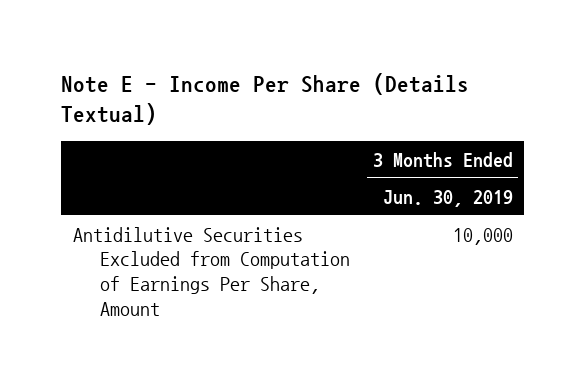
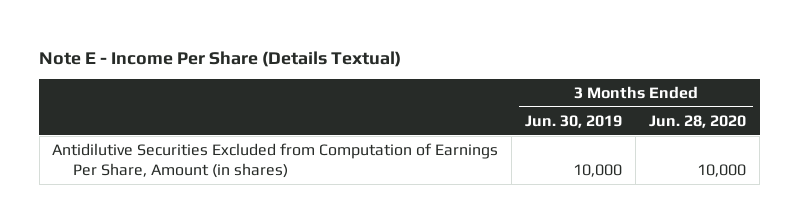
none -> [649,114,747,128] Jun. 28, 2020
[72,226,351,317] Antidilutive Securities Excluded from Computation of Earnings Per Share, Amount -> [52,142,499,178] Antidilutive Securities Excluded from Computation of Earnings Per Share, Amount (in shares)

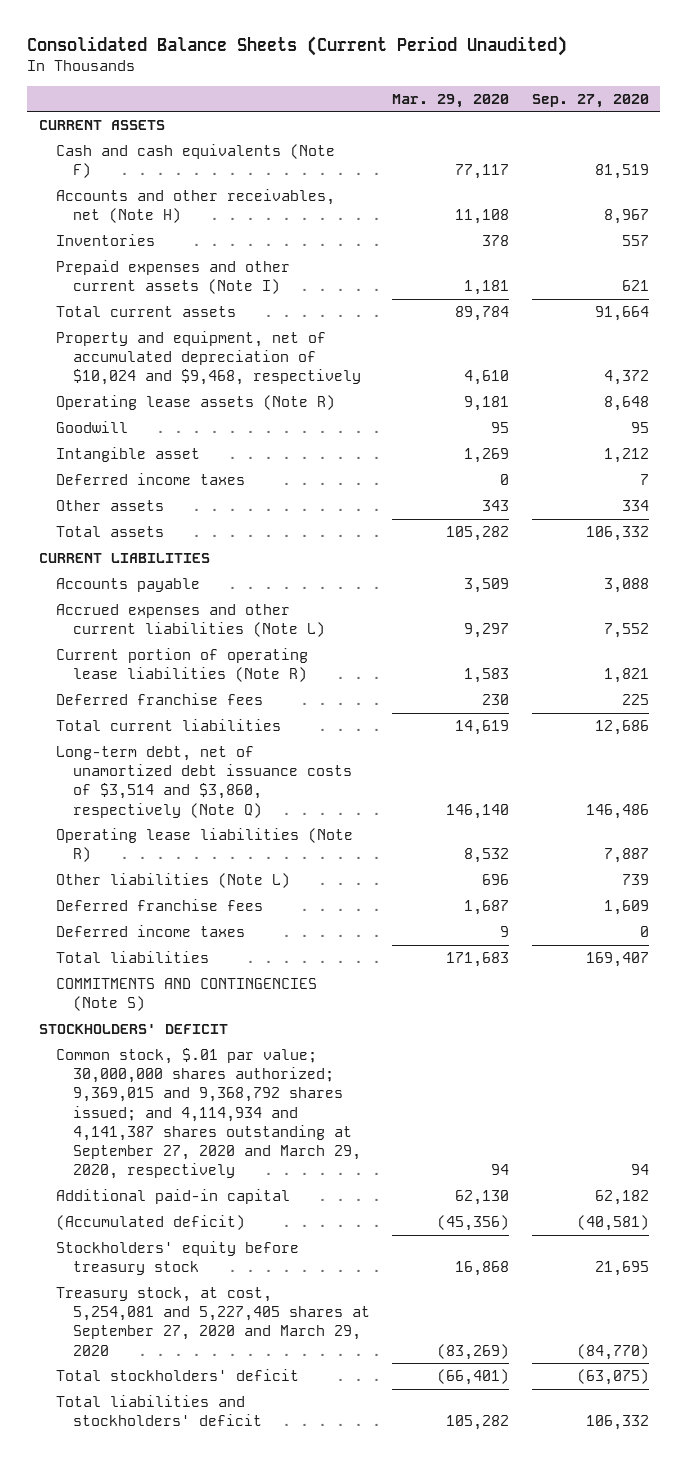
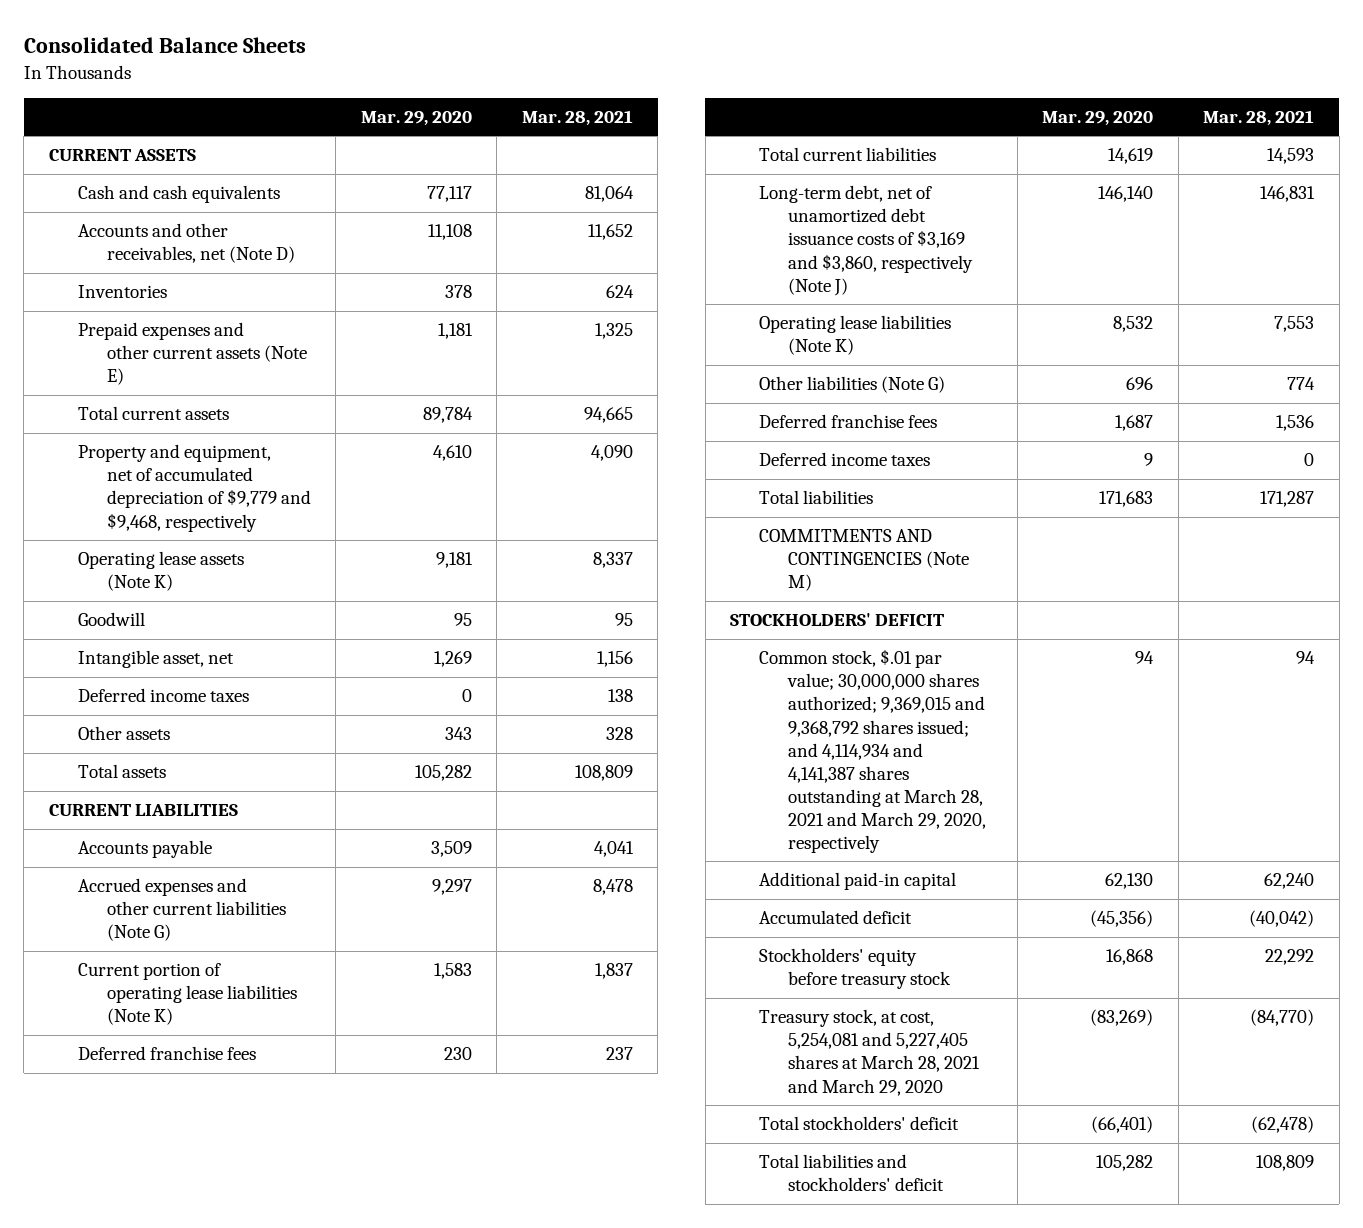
[27,35,568,56] Consolidated Balance Sheets (Current Period Unaudited) -> [23,37,306,54] Consolidated Balance Sheets
[532,93,650,108] Sep. 27, 2020 -> none
none -> [521,109,633,126] Mar. 28, 2021
[55,144,335,179] Cash and cash equivalents (Note F) -> [77,185,280,204] Cash and cash equivalents
[55,189,335,224] Accounts and other receivables, net (Note H) -> [77,223,295,264] Accounts and other receivables, net (Note D)
[55,260,290,295] Prepaid expenses and other current assets (Note I) -> [77,322,307,386] Prepaid expenses and other current assets (Note E)
[55,331,361,386] Property and equipment, net of accumulated depreciation of $10,024 and $9,468, respectively -> [77,444,311,532] Property and equipment, net of accumulated depreciation of $9,779 and $9,468, respectively
[55,395,335,411] Operating lease assets (Note R) -> [77,551,244,592] Operating lease assets (Note K)
[55,447,200,463] Intangible asset -> [77,650,234,669] Intangible asset, net
[55,604,325,638] Accrued expenses and other current liabilities (Note L) -> [77,878,286,942] Accrued expenses and other current liabilities (Note G)
[55,648,308,683] Current portion of operating lease liabilities (Note R) -> [77,963,297,1026] Current portion of operating lease liabilities (Note K)
[55,746,352,818] Long-term debt, net of unamortized debt issuance costs of $3,514 and $3,860, respectively (Note Q) -> [759,185,974,296] Long-term debt, net of unamortized debt issuance costs of $3,169 and $3,860, respectively (Note J)
[55,828,353,863] Operating lease liabilities (Note R) -> [759,315,952,356] Operating lease liabilities (Note K)
[55,873,290,889] Other liabilities (Note L) -> [759,376,946,394] Other liabilities (Note G)
[55,978,317,1012] COMMITMENTS AND CONTINGENCIES (Note S) -> [759,529,970,592] COMMITMENTS AND CONTINGENCIES (Note M)
[55,1048,361,1180] Common stock, $.01 par value; 30,000,000 shares authorized; 9,369,015 and 9,368,792 shares issued; and 4,114,934 and 4,141,387 shares outstanding at September 27, 2020 and March 29, 2020, respectively -> [759,649,987,853] Common stock, $.01 par value; 30,000,000 shares authorized; 9,369,015 and 9,368,792 shares issued; and 4,114,934 and 4,141,387 shares outstanding at March 28, 2021 and March 29, 2020, respectively
[55,1215,245,1231] (Accumulated deficit) -> [759,910,913,925] Accumulated deficit
[55,1287,370,1356] Treasury stock, at cost, 5,254,081 and 5,227,405 shares at September 27, 2020 and March 29, 2020 -> [759,1009,981,1096] Treasury stock, at cost, 5,254,081 and 5,227,405 shares at March 28, 2021 and March 29, 2020

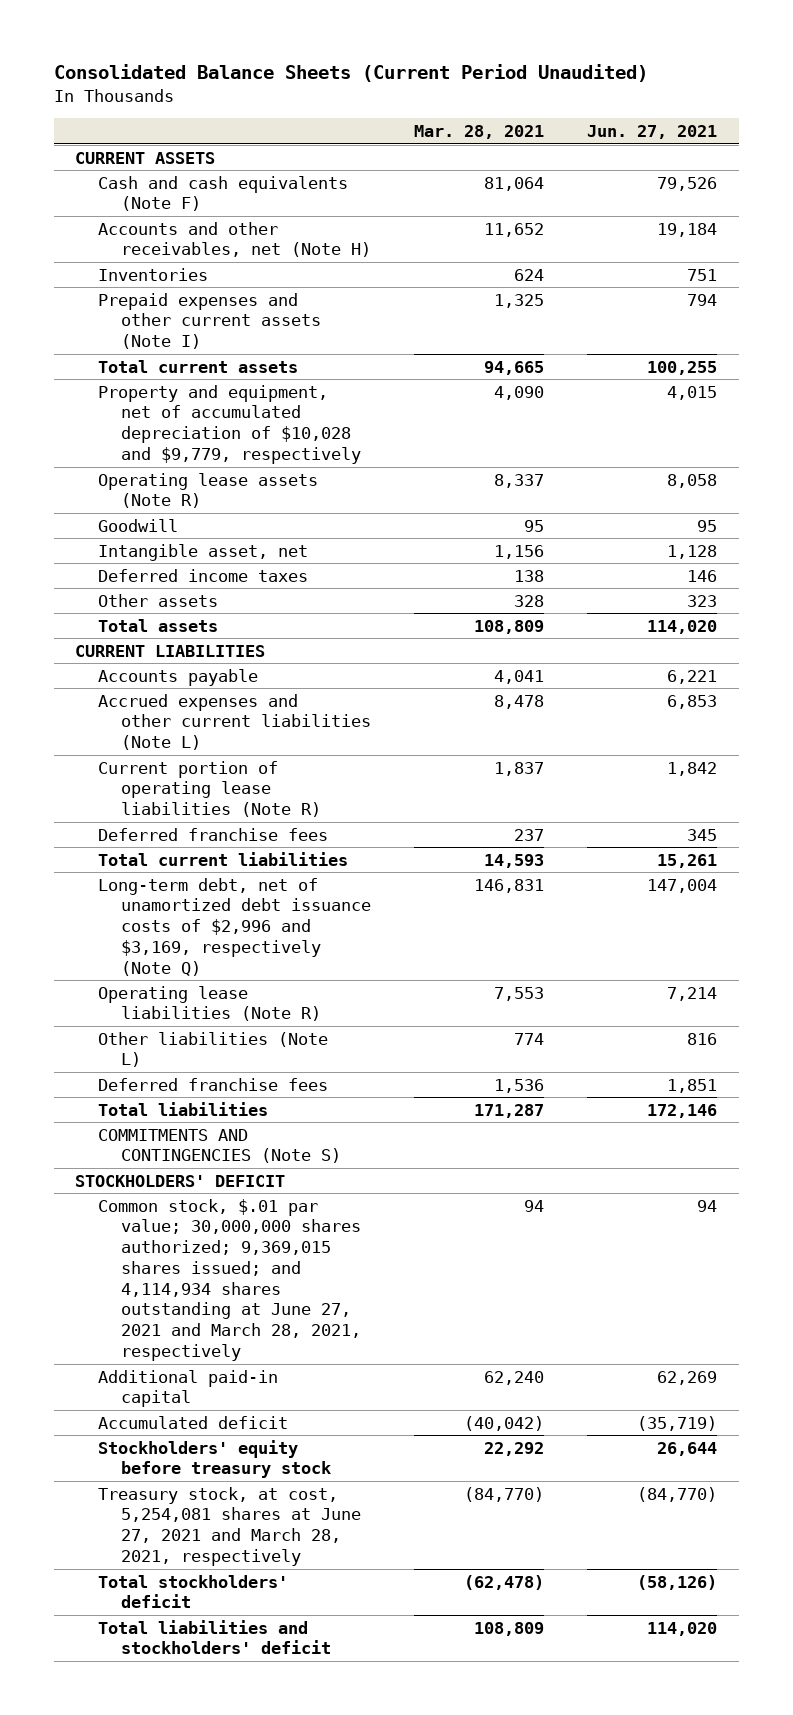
[23,37,306,54] Consolidated Balance Sheets -> [53,64,648,83] Consolidated Balance Sheets (Current Period Unaudited)
[360,110,472,126] Mar. 29, 2020 -> none
none -> [587,124,718,139] Jun. 27, 2021
[77,185,280,204] Cash and cash equivalents -> [98,175,349,212] Cash and cash equivalents (Note F)
[77,223,295,264] Accounts and other receivables, net (Note D) -> [98,221,372,258] Accounts and other receivables, net (Note H)
[77,322,307,386] Prepaid expenses and other current assets (Note E) -> [98,292,322,350] Prepaid expenses and other current assets (Note I)
[77,444,311,532] Property and equipment, net of accumulated depreciation of $9,779 and $9,468, respectively -> [98,384,362,464] Property and equipment, net of accumulated depreciation of $10,028 and $9,779, respectively
[77,551,244,592] Operating lease assets (Note K) -> [98,472,319,509] Operating lease assets (Note R)
[77,878,286,942] Accrued expenses and other current liabilities (Note G) -> [98,693,372,751] Accrued expenses and other current liabilities (Note L)
[77,963,297,1026] Current portion of operating lease liabilities (Note K) -> [98,760,322,818] Current portion of operating lease liabilities (Note R)
[759,185,974,296] Long-term debt, net of unamortized debt issuance costs of $3,169 and $3,860, respectively (Note J) -> [98,877,372,976] Long-term debt, net of unamortized debt issuance costs of $2,996 and $3,169, respectively (Note Q)
[759,315,952,356] Operating lease liabilities (Note K) -> [98,985,322,1022] Operating lease liabilities (Note R)
[759,376,946,394] Other liabilities (Note G) -> [98,1031,329,1068] Other liabilities (Note L)
[759,452,931,467] Deferred income taxes -> none
[759,529,970,592] COMMITMENTS AND CONTINGENCIES (Note M) -> [98,1128,342,1164] COMMITMENTS AND CONTINGENCIES (Note S)
[759,649,987,853] Common stock, $.01 par value; 30,000,000 shares authorized; 9,369,015 and 9,368,792 shares issued; and 4,114,934 and 4,141,387 shares outstanding at March 28, 2021 and March 29, 2020, respectively -> [98,1198,362,1361] Common stock, $.01 par value; 30,000,000 shares authorized; 9,369,015 shares issued; and 4,114,934 shares outstanding at June 27, 2021 and March 28, 2021, respectively
[759,1009,981,1096] Treasury stock, at cost, 5,254,081 and 5,227,405 shares at March 28, 2021 and March 29, 2020 -> [98,1486,362,1566] Treasury stock, at cost, 5,254,081 shares at June 27, 2021 and March 28, 2021, respectively

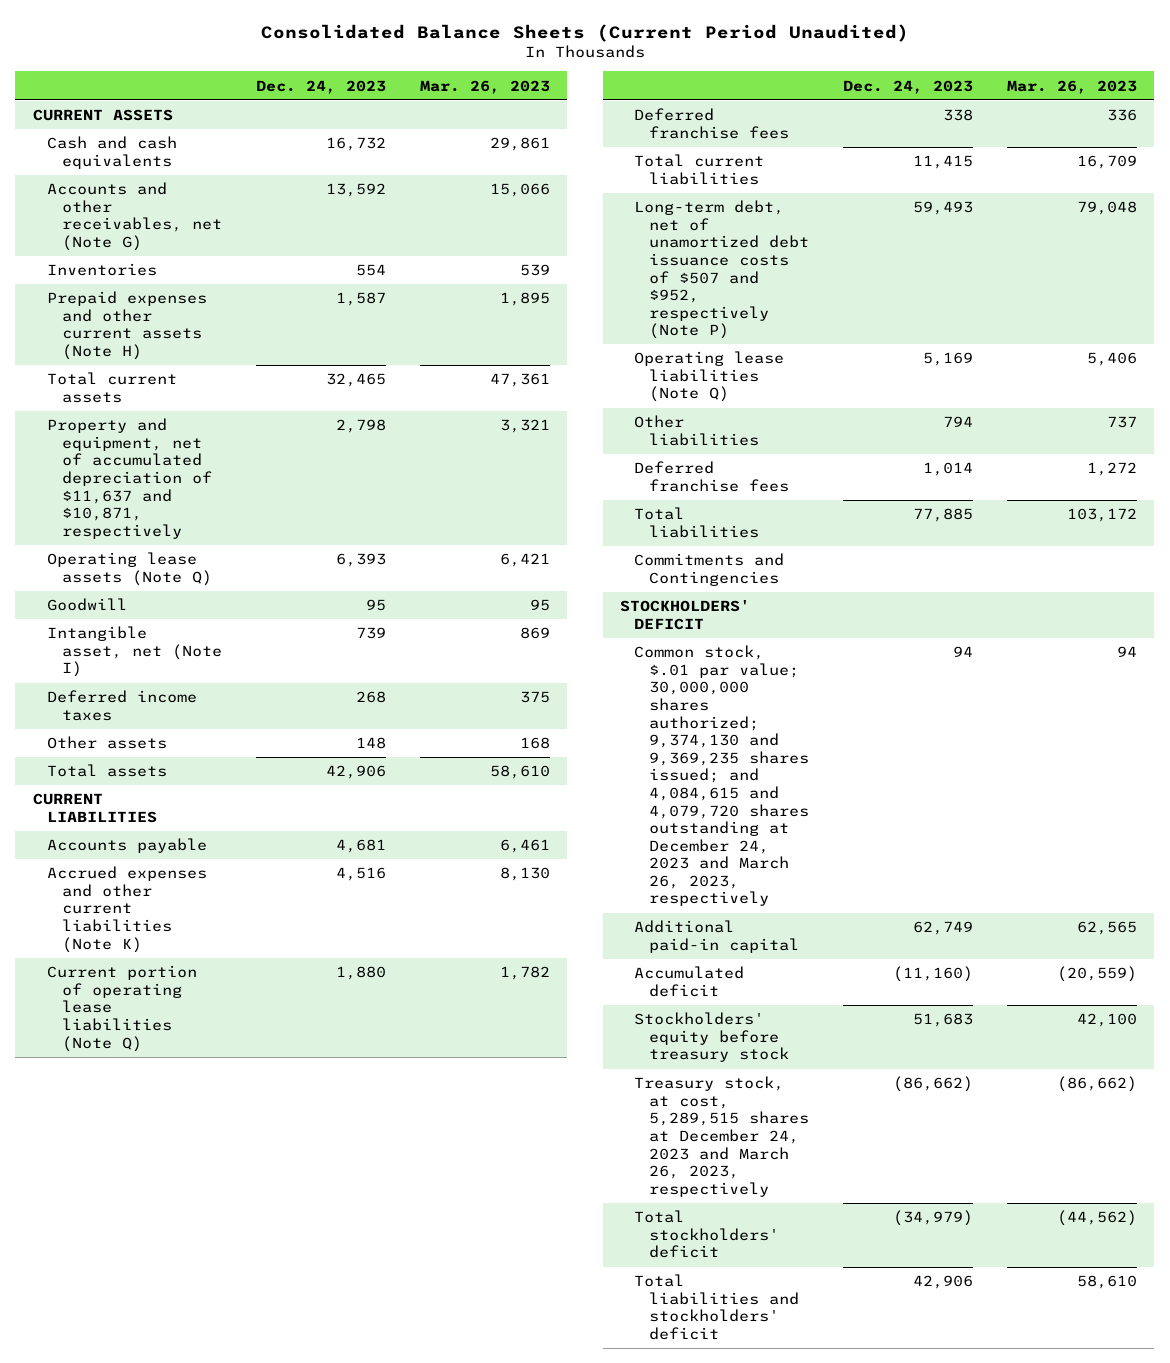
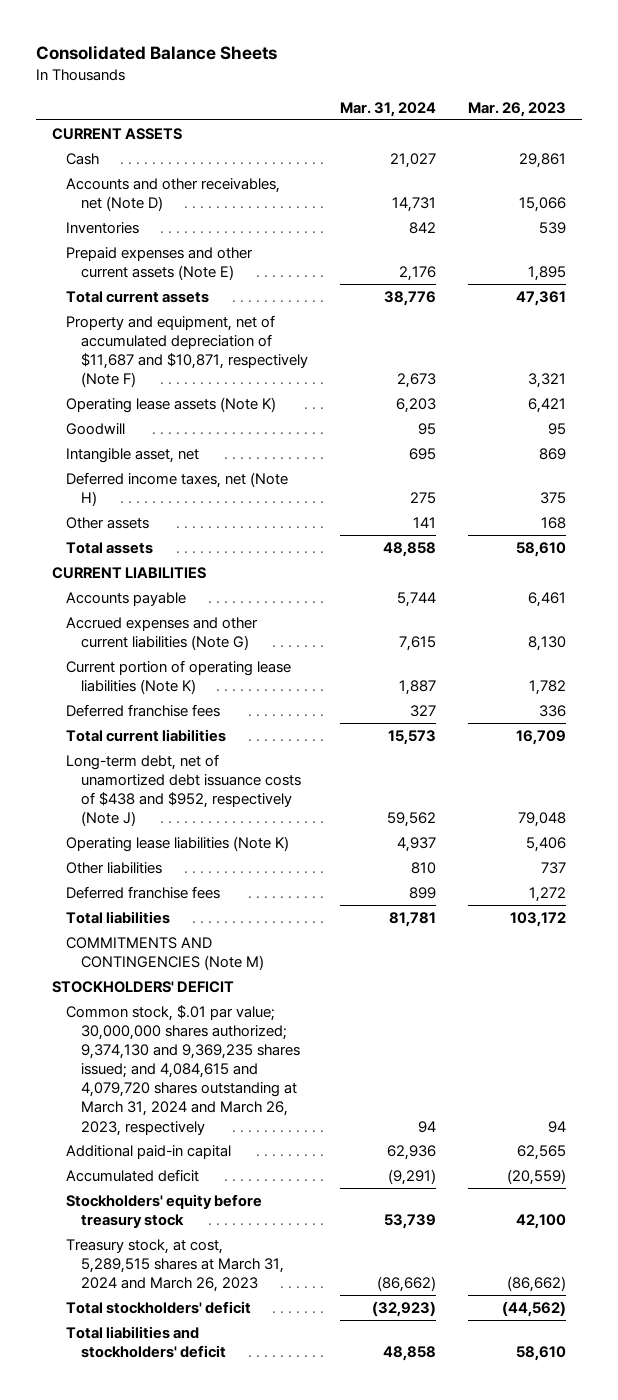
[260,23,909,42] Consolidated Balance Sheets (Current Period Unaudited) -> [35,45,277,61] Consolidated Balance Sheets
[255,79,386,94] Dec. 24, 2023 -> none
none -> [339,101,436,117] Mar. 31, 2024
[47,136,178,169] Cash and cash equivalents -> [66,152,100,165] Cash
[47,182,222,251] Accounts and other receivables, net (Note G) -> [66,177,281,211] Accounts and other receivables, net (Note D)
[47,291,208,360] Prepaid expenses and other current assets (Note H) -> [66,246,254,280] Prepaid expenses and other current assets (Note E)
[47,418,212,539] Property and equipment, net of accumulated depreciation of $11,637 and $10,871, respectively -> [66,314,308,388] Property and equipment, net of accumulated depreciation of $11,687 and $10,871, respectively (Note F)
[47,552,212,586] Operating lease assets (Note Q) -> [66,396,277,413] Operating lease assets (Note K)
[47,626,222,678] Intangible asset, net (Note I) -> [66,447,200,463] Intangible asset, net
[47,690,198,721] Deferred income taxes -> [66,471,289,506] Deferred income taxes, net (Note H)
[47,866,208,953] Accrued expenses and other current liabilities (Note K) -> [66,616,259,650] Accrued expenses and other current liabilities (Note G)
[47,965,198,1052] Current portion of operating lease liabilities (Note Q) -> [66,659,292,694] Current portion of operating lease liabilities (Note K)
[634,200,809,340] Long-term debt, net of unamortized debt issuance costs of $507 and $952, respectively (Note P) -> [66,753,301,827] Long-term debt, net of unamortized debt issuance costs of $438 and $952, respectively (Note J)
[634,351,785,403] Operating lease liabilities (Note Q) -> [66,835,290,852] Operating lease liabilities (Note K)
[634,553,785,586] Commitments and Contingencies -> [66,936,264,970] COMMITMENTS AND CONTINGENCIES (Note M)
[634,645,809,907] Common stock, $.01 par value; 30,000,000 shares authorized; 9,374,130 and 9,369,235 shares issued; and 4,084,615 and 4,079,720 shares outstanding at December 24, 2023 and March 26, 2023, respectively -> [66,1004,300,1136] Common stock, $.01 par value; 30,000,000 shares authorized; 9,374,130 and 9,369,235 shares issued; and 4,084,615 and 4,079,720 shares outstanding at March 31, 2024 and March 26, 2023, respectively
[634,1076,809,1197] Treasury stock, at cost, 5,289,515 shares at December 24, 2023 and March 26, 2023, respectively -> [66,1238,284,1292] Treasury stock, at cost, 5,289,515 shares at March 31, 2024 and March 26, 2023

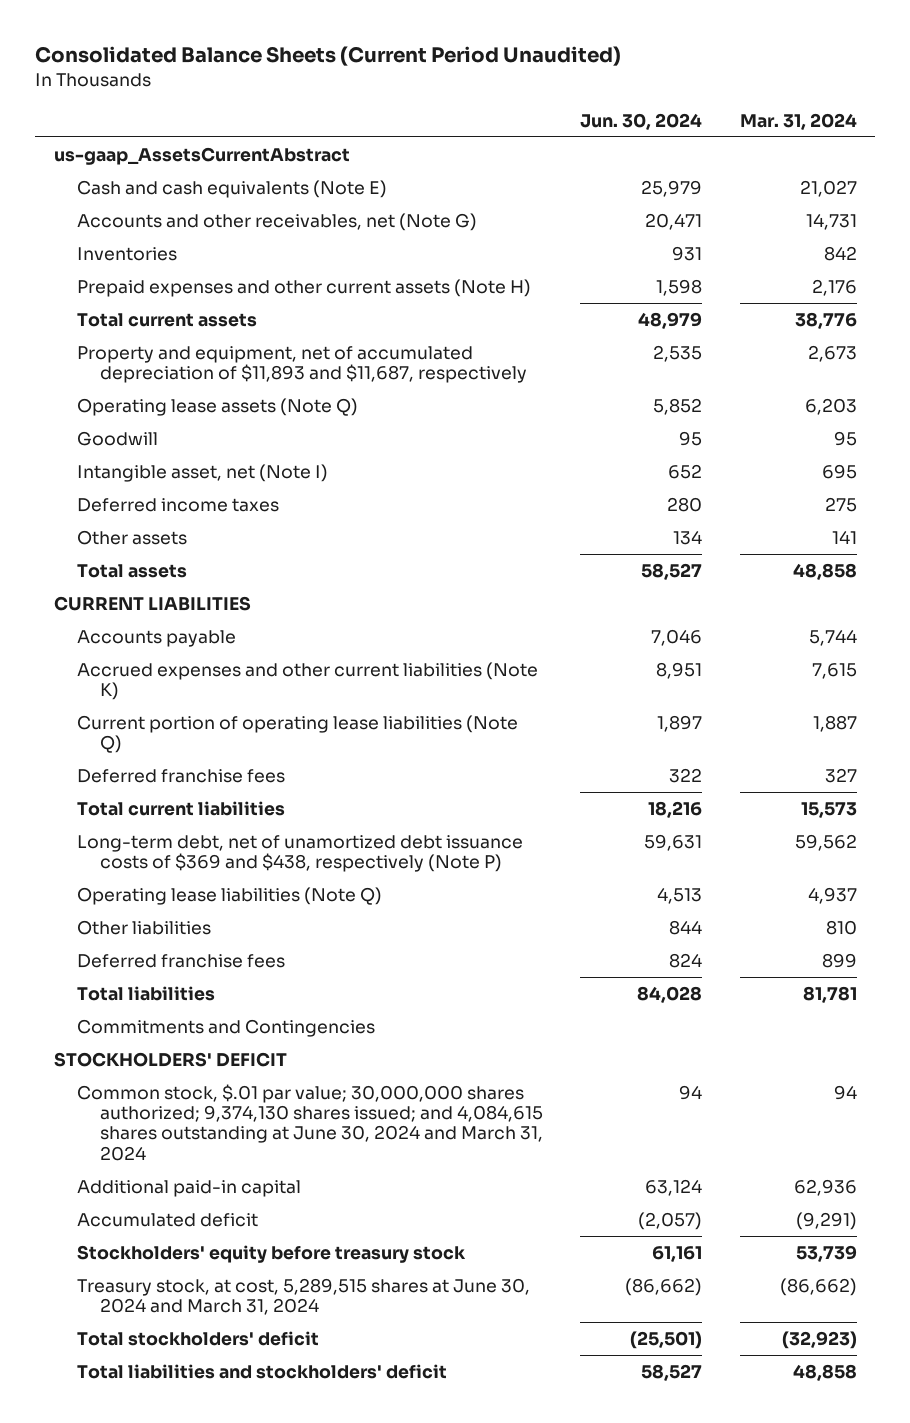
[35,45,277,61] Consolidated Balance Sheets -> [35,46,622,67] Consolidated Balance Sheets (Current Period Unaudited)
[468,101,567,117] Mar. 26, 2023 -> none
none -> [580,112,703,130] Jun. 30, 2024
[51,127,182,140] CURRENT ASSETS -> [53,146,350,165] us-gaap_AssetsCurrentAbstract
[66,152,100,165] Cash -> [76,179,387,198] Cash and cash equivalents (Note E)
[66,177,281,211] Accounts and other receivables, net (Note D) -> [76,212,477,231] Accounts and other receivables, net (Note G)
[66,246,254,280] Prepaid expenses and other current assets (Note E) -> [76,278,531,297] Prepaid expenses and other current assets (Note H)
[66,314,308,388] Property and equipment, net of accumulated depreciation of $11,687 and $10,871, respectively (Note F) -> [76,345,527,384] Property and equipment, net of accumulated depreciation of $11,893 and $11,687, respectively
[66,396,277,413] Operating lease assets (Note K) -> [76,397,358,416] Operating lease assets (Note Q)
[66,447,200,463] Intangible asset, net -> [76,463,328,482] Intangible asset, net (Note I)
[66,471,289,506] Deferred income taxes, net (Note H) -> [76,497,279,512] Deferred income taxes
[66,616,259,650] Accrued expenses and other current liabilities (Note G) -> [76,661,538,701] Accrued expenses and other current liabilities (Note K)
[66,659,292,694] Current portion of operating lease liabilities (Note K) -> [76,714,518,754] Current portion of operating lease liabilities (Note Q)
[66,753,301,827] Long-term debt, net of unamortized debt issuance costs of $438 and $952, respectively (Note J) -> [76,834,523,873] Long-term debt, net of unamortized debt issuance costs of $369 and $438, respectively (Note P)
[66,835,290,852] Operating lease liabilities (Note K) -> [76,886,382,905] Operating lease liabilities (Note Q)
[66,936,264,970] COMMITMENTS AND CONTINGENCIES (Note M) -> [76,1018,375,1037] Commitments and Contingencies
[66,1004,300,1136] Common stock, $.01 par value; 30,000,000 shares authorized; 9,374,130 and 9,369,235 shares issued; and 4,084,615 and 4,079,720 shares outstanding at March 31, 2024 and March 26, 2023, respectively -> [76,1083,543,1161] Common stock, $.01 par value; 30,000,000 shares authorized; 9,374,130 shares issued; and 4,084,615 shares outstanding at June 30, 2024 and March 31, 2024
[66,1238,284,1292] Treasury stock, at cost, 5,289,515 shares at March 31, 2024 and March 26, 2023 -> [76,1277,530,1316] Treasury stock, at cost, 5,289,515 shares at June 30, 2024 and March 31, 2024

